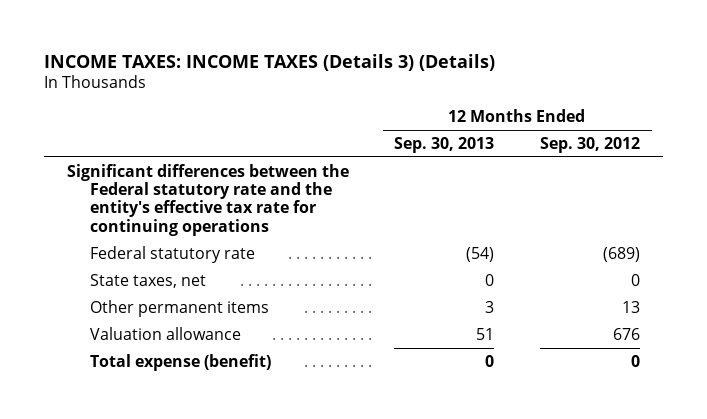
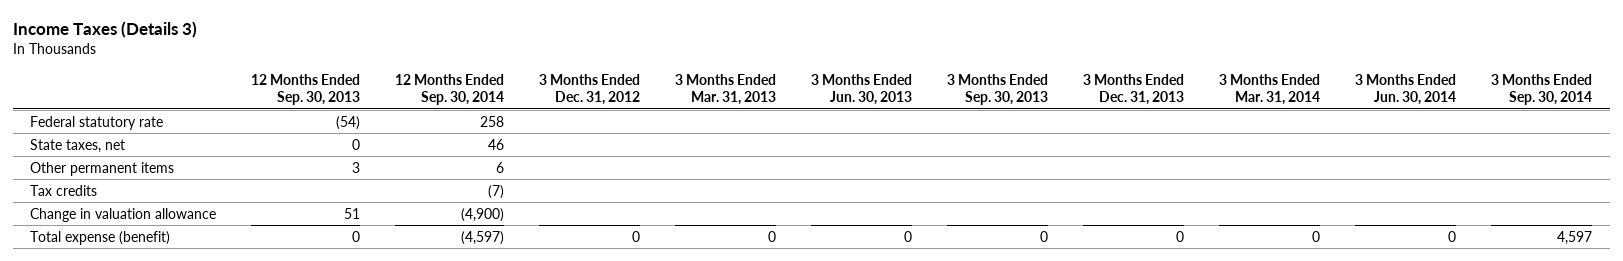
[43,53,495,71] INCOME TAXES: INCOME TAXES (Details 3) (Details) -> [12,20,197,38] Income Taxes (Details 3)
[540,136,641,153] Sep. 30, 2012 -> none
none -> [395,74,505,105] 12 Months Ended Sep. 30, 2014
none -> [539,74,641,105] 3 Months Ended Dec. 31, 2012
none -> [675,74,777,105] 3 Months Ended Mar. 31, 2013
none -> [811,74,913,105] 3 Months Ended Jun. 30, 2013
none -> [947,74,1049,105] 3 Months Ended Sep. 30, 2013
none -> [1083,74,1185,105] 3 Months Ended Dec. 31, 2013
none -> [1219,74,1321,105] 3 Months Ended Mar. 31, 2014
none -> [1355,74,1457,105] 3 Months Ended Jun. 30, 2014
none -> [1491,74,1593,105] 3 Months Ended Sep. 30, 2014
[66,163,349,236] Significant differences between the Federal statutory rate and the entity's effective tax rate for continuing operations -> none
none -> [30,184,98,196] Tax credits
[90,326,242,340] Valuation allowance -> [30,207,217,222] Change in valuation allowance

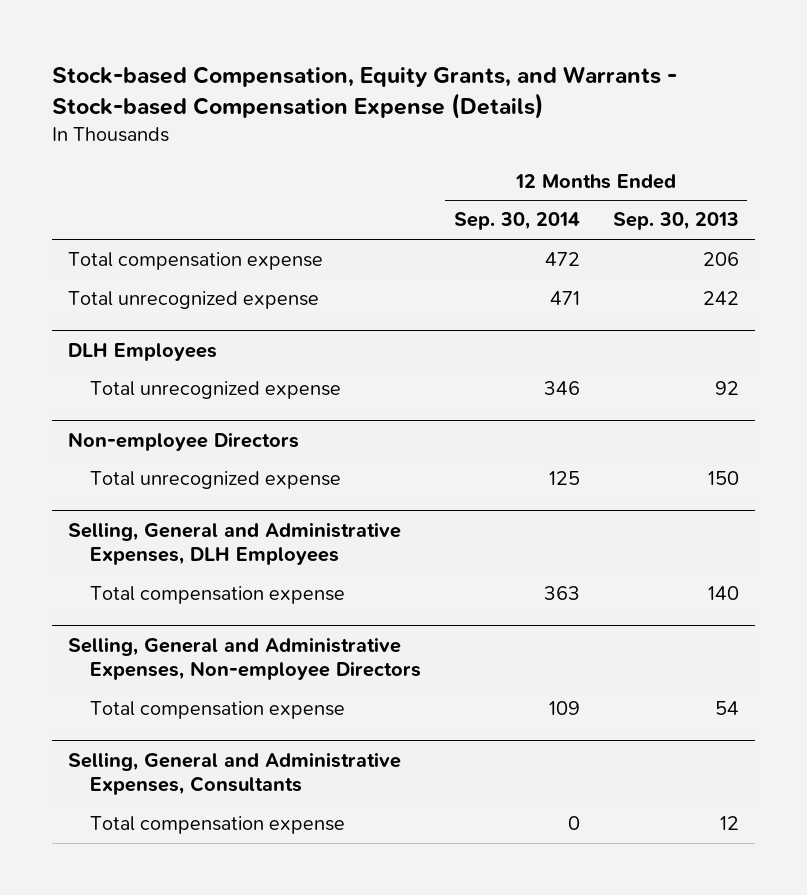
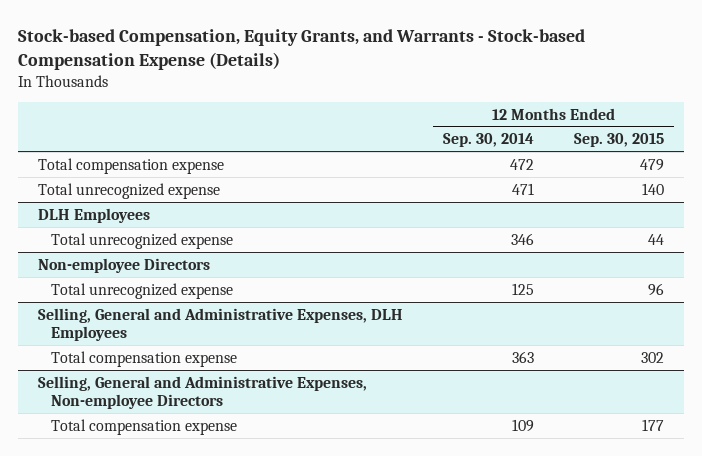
[612,212,739,231] Sep. 30, 2013 -> none
none -> [574,133,665,148] Sep. 30, 2015
[68,751,402,796] Selling, General and Administrative Expenses, Consultants -> none
[89,816,345,835] Total compensation expense -> none

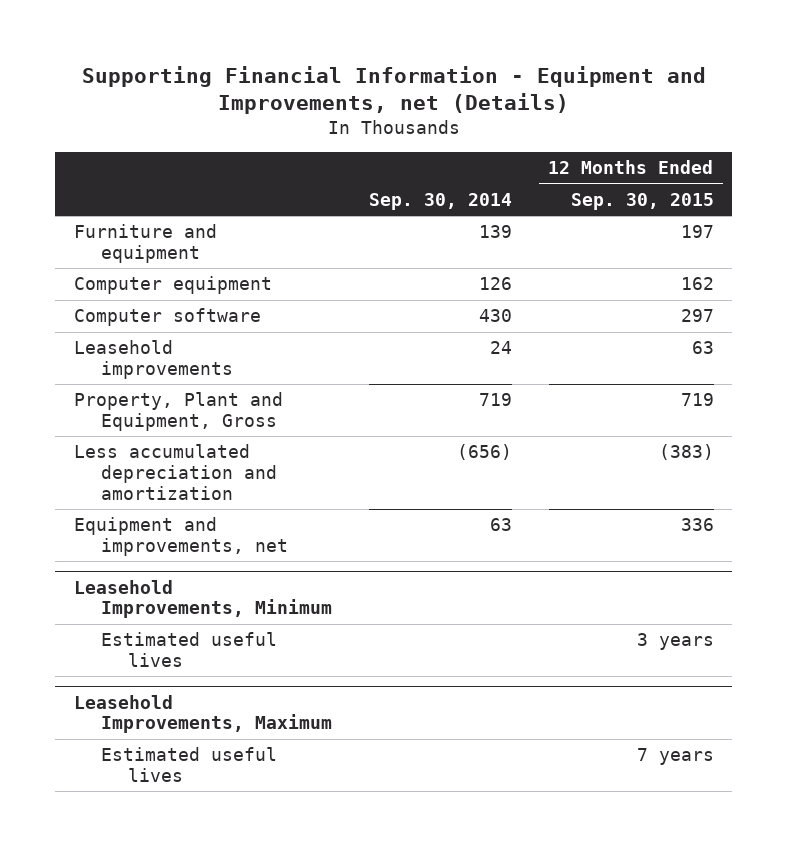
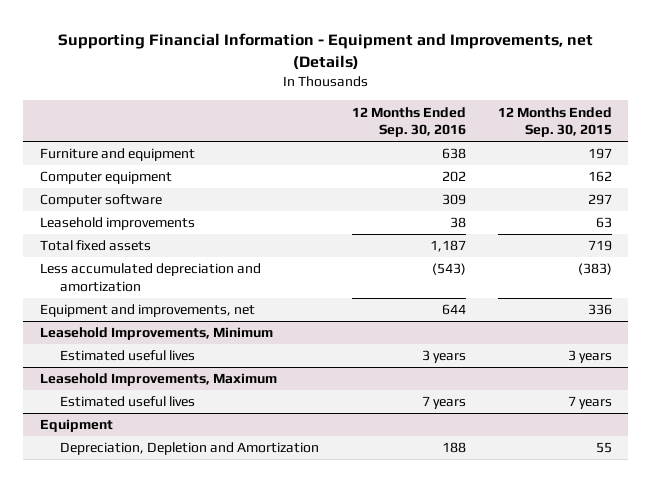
[368,192,512,210] Sep. 30, 2014 -> none
none -> [351,106,466,138] 12 Months Ended Sep. 30, 2016
[73,392,283,431] Property, Plant and Equipment, Gross -> [39,240,151,252] Total fixed assets
none -> [39,419,113,433] Equipment
none -> [60,442,320,456] Depreciation, Depletion and Amortization

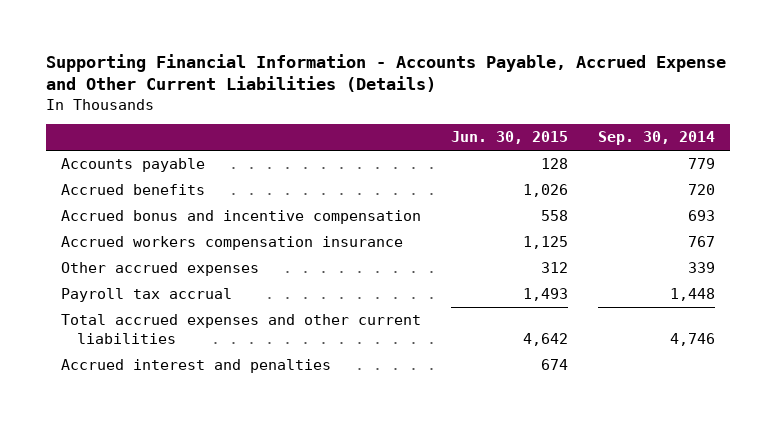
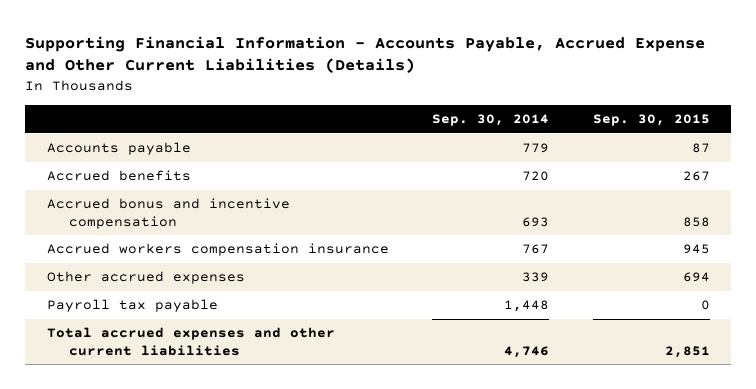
[451,131,569,145] Jun. 30, 2015 -> none
none -> [592,113,710,126] Sep. 30, 2015
[60,288,232,303] Payroll tax accrual -> [46,299,218,313] Payroll tax payable
[60,359,331,374] Accrued interest and penalties -> none

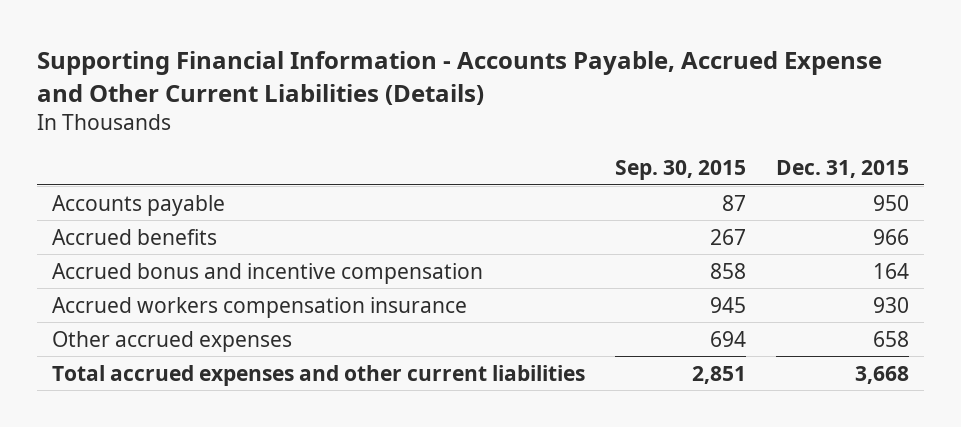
[432,113,550,126] Sep. 30, 2014 -> none
none -> [775,160,909,179] Dec. 31, 2015
[46,299,218,313] Payroll tax payable -> none

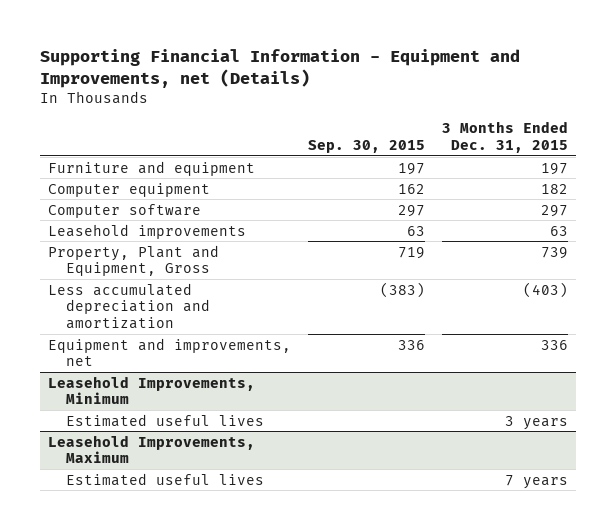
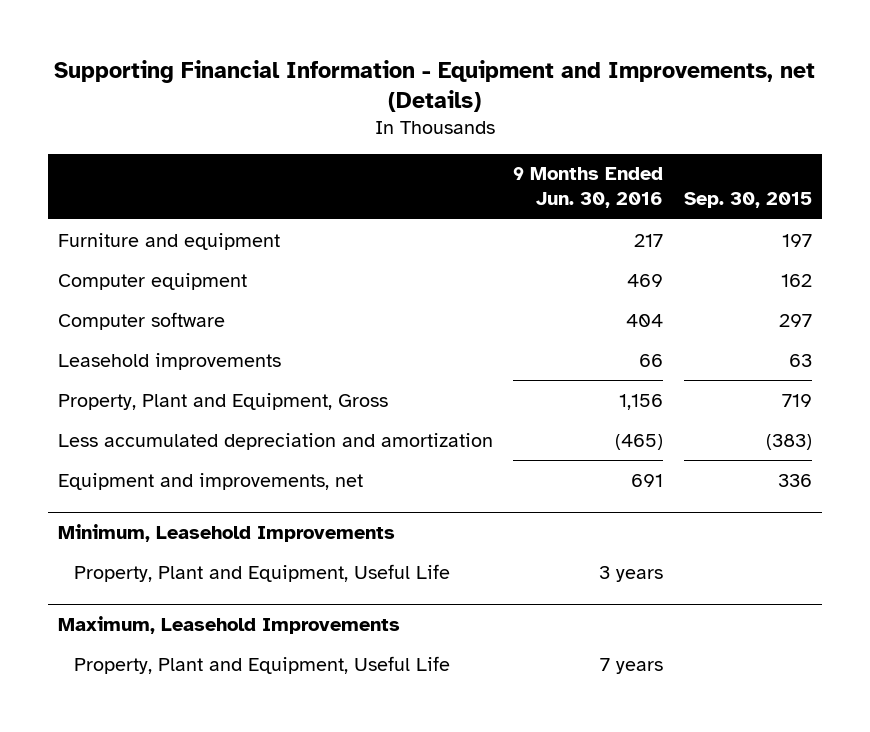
[441,121,568,154] 3 Months Ended Dec. 31, 2015 -> none
none -> [513,167,664,209] 9 Months Ended Jun. 30, 2016
[48,375,256,405] Leasehold Improvements, Minimum -> [57,523,395,542] Minimum, Leasehold Improvements
[65,413,264,427] Estimated useful lives -> [73,563,450,582] Property, Plant and Equipment, Useful Life
[48,434,256,464] Leasehold Improvements, Maximum -> [57,615,400,634] Maximum, Leasehold Improvements
[65,472,264,486] Estimated useful lives -> [73,655,450,674] Property, Plant and Equipment, Useful Life

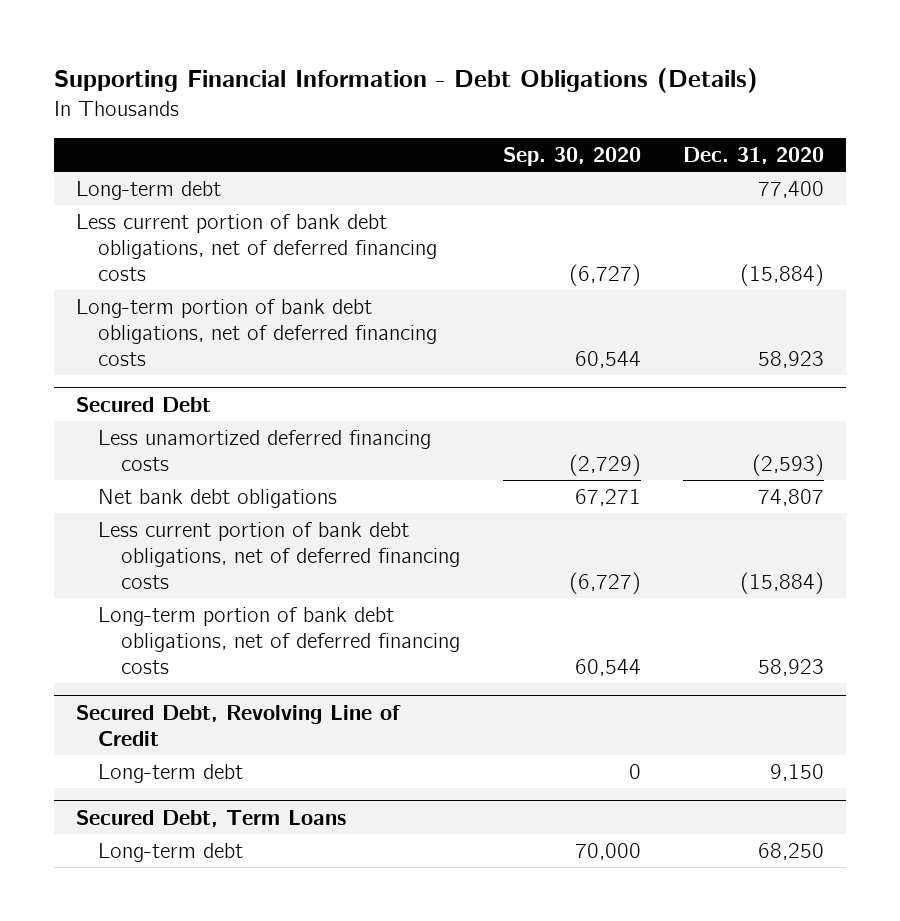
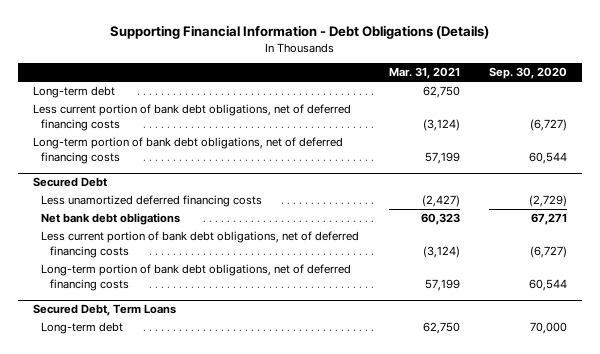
[683,146,825,164] Dec. 31, 2020 -> none
none -> [388,67,460,80] Mar. 31, 2021
[75,704,401,746] Secured Debt, Revolving Line of Credit -> none
[98,763,244,783] Long-term debt -> none

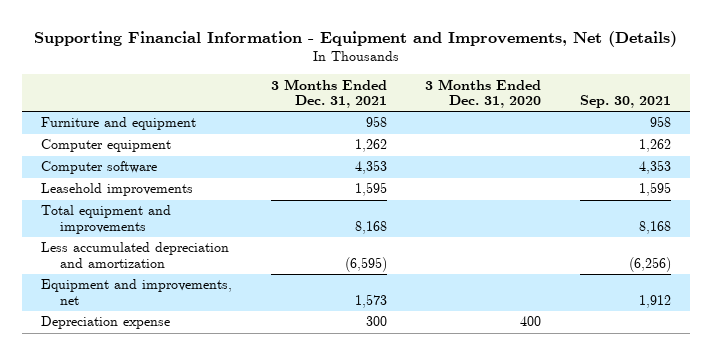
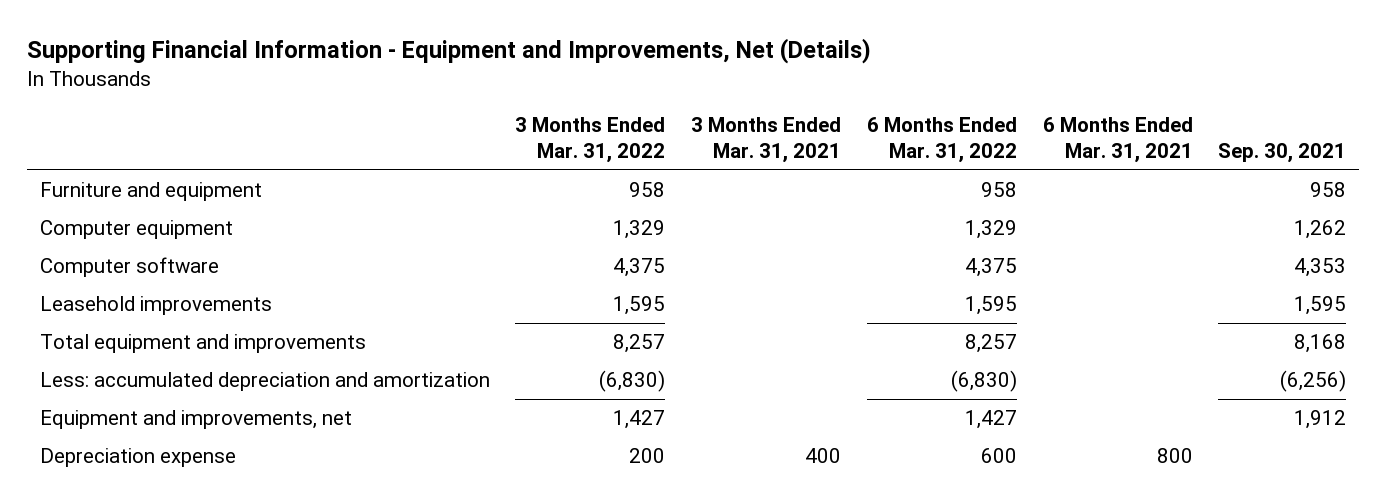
[270,78,387,109] 3 Months Ended Dec. 31, 2021 -> none
[425,78,542,109] 3 Months Ended Dec. 31, 2020 -> none
none -> [515,117,666,163] 3 Months Ended Mar. 31, 2022
none -> [691,117,842,163] 3 Months Ended Mar. 31, 2021
none -> [866,117,1017,163] 6 Months Ended Mar. 31, 2022
none -> [1042,117,1193,163] 6 Months Ended Mar. 31, 2021
[40,242,229,269] Less accumulated depreciation and amortization -> [39,372,490,392] Less: accumulated depreciation and amortization

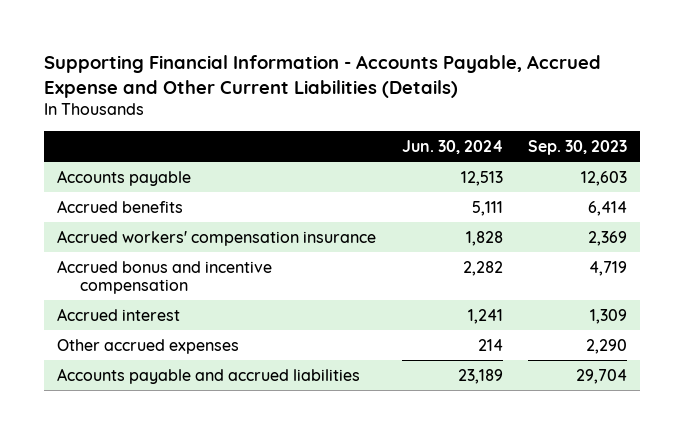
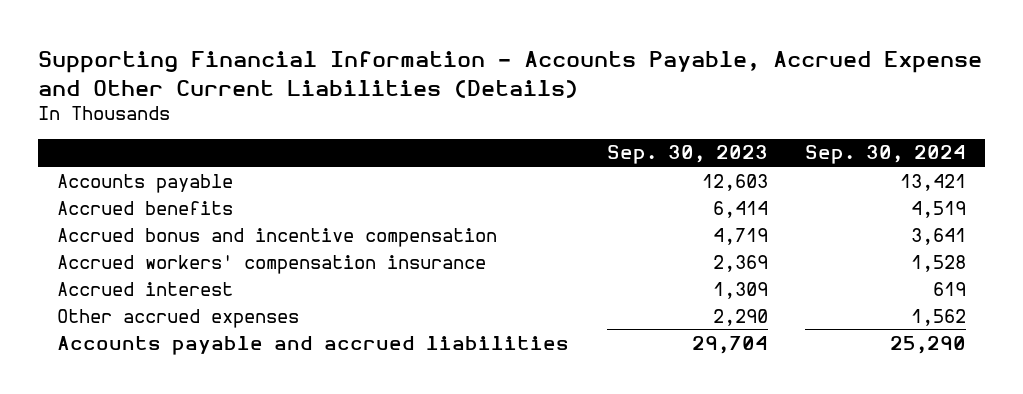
[401,139,503,154] Jun. 30, 2024 -> none
none -> [805,145,967,165] Sep. 30, 2024
[57,229,377,246] Accrued workers' compensation insurance -> [57,254,487,274] Accrued workers' compensation insurance

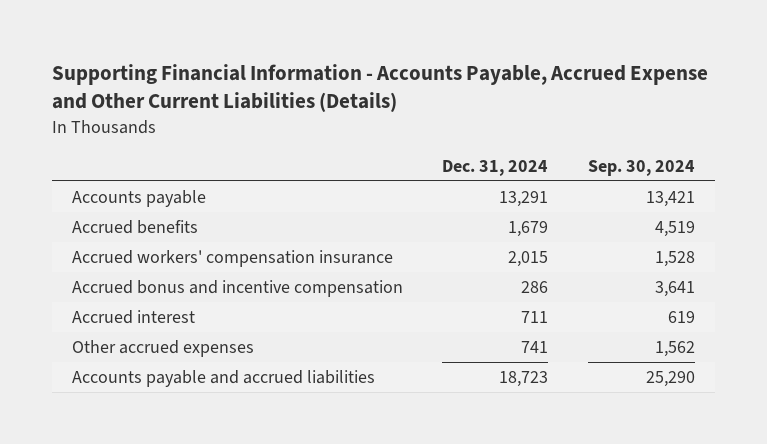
[606,145,768,165] Sep. 30, 2023 -> none
none -> [442,159,549,176] Dec. 31, 2024
[57,227,498,247] Accrued bonus and incentive compensation -> [71,279,403,297] Accrued bonus and incentive compensation

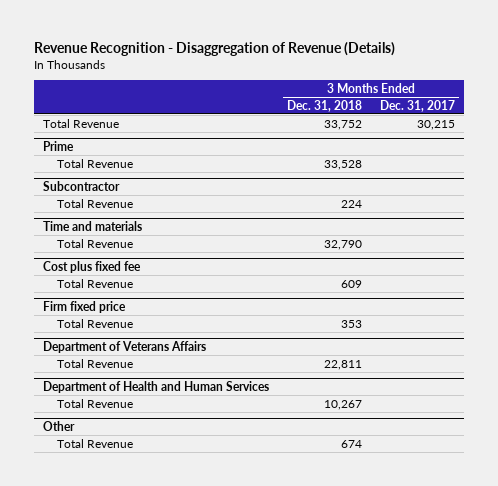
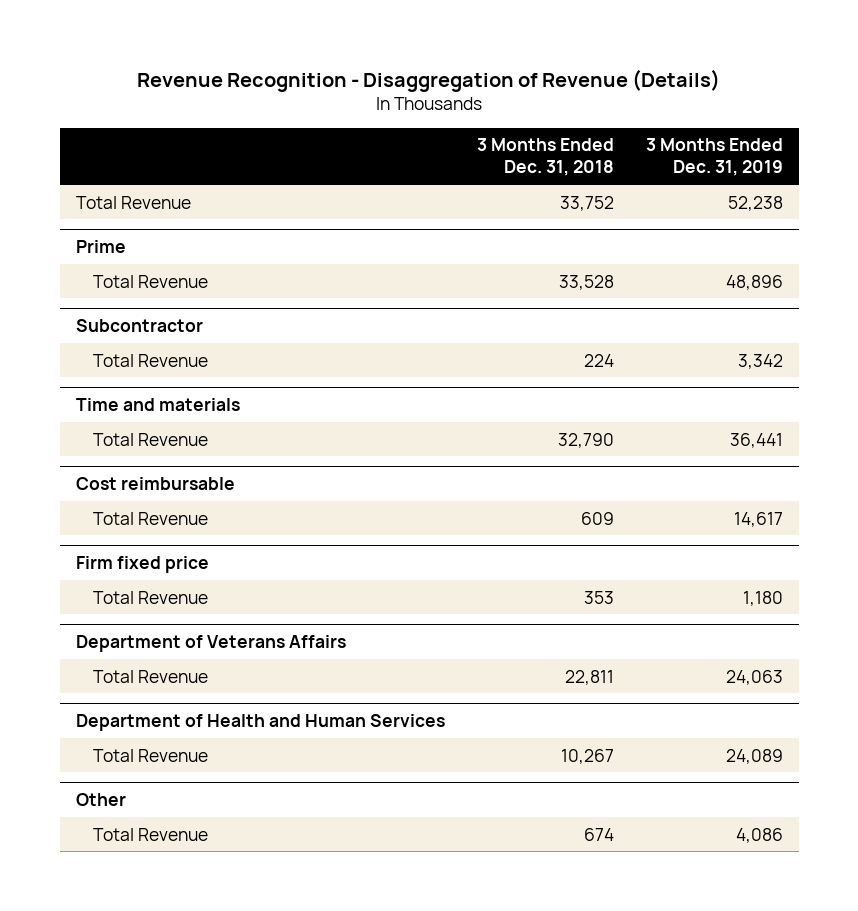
[379,99,455,112] Dec. 31, 2017 -> none
none -> [645,138,783,177] 3 Months Ended Dec. 31, 2019
[43,261,142,274] Cost plus fixed fee -> [75,477,235,491] Cost reimbursable

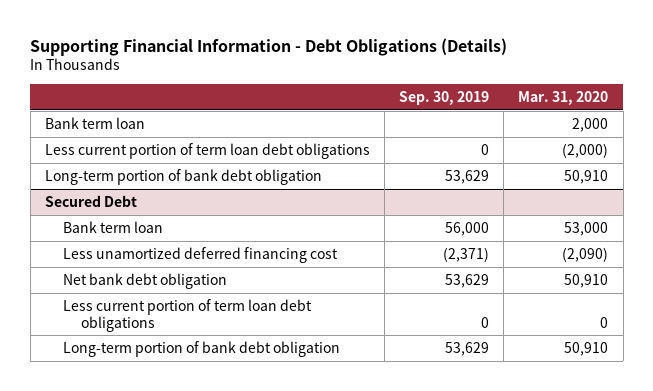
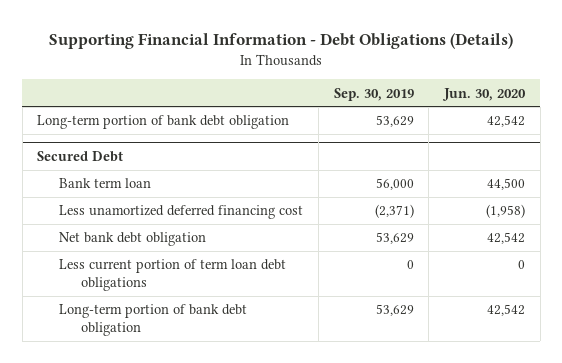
[518,91,609,106] Mar. 31, 2020 -> none
none -> [442,87,527,101] Jun. 30, 2020
[44,116,145,129] Bank term loan -> none
[44,142,370,159] Less current portion of term loan debt obligations -> none

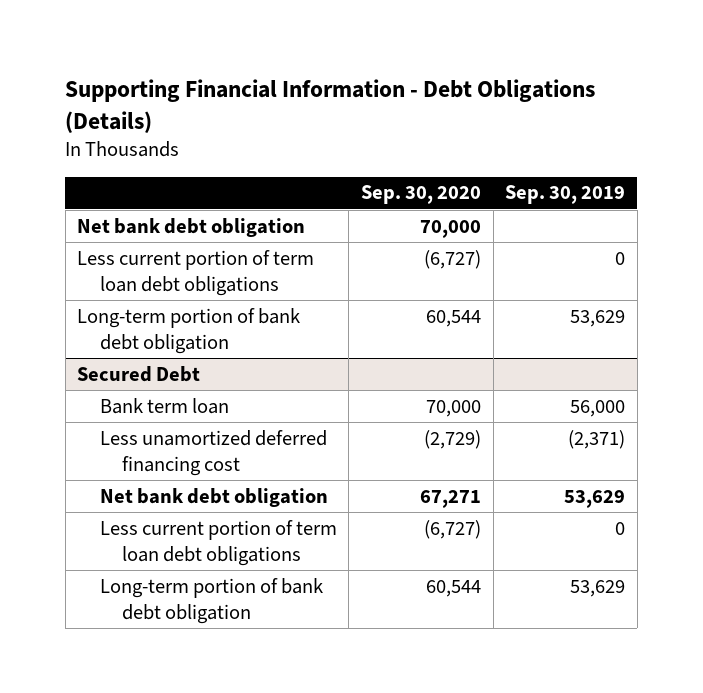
[442,87,527,101] Jun. 30, 2020 -> none
none -> [360,185,481,205] Sep. 30, 2020
none -> [77,217,306,237] Net bank debt obligation
none -> [77,249,315,296] Less current portion of term loan debt obligations

